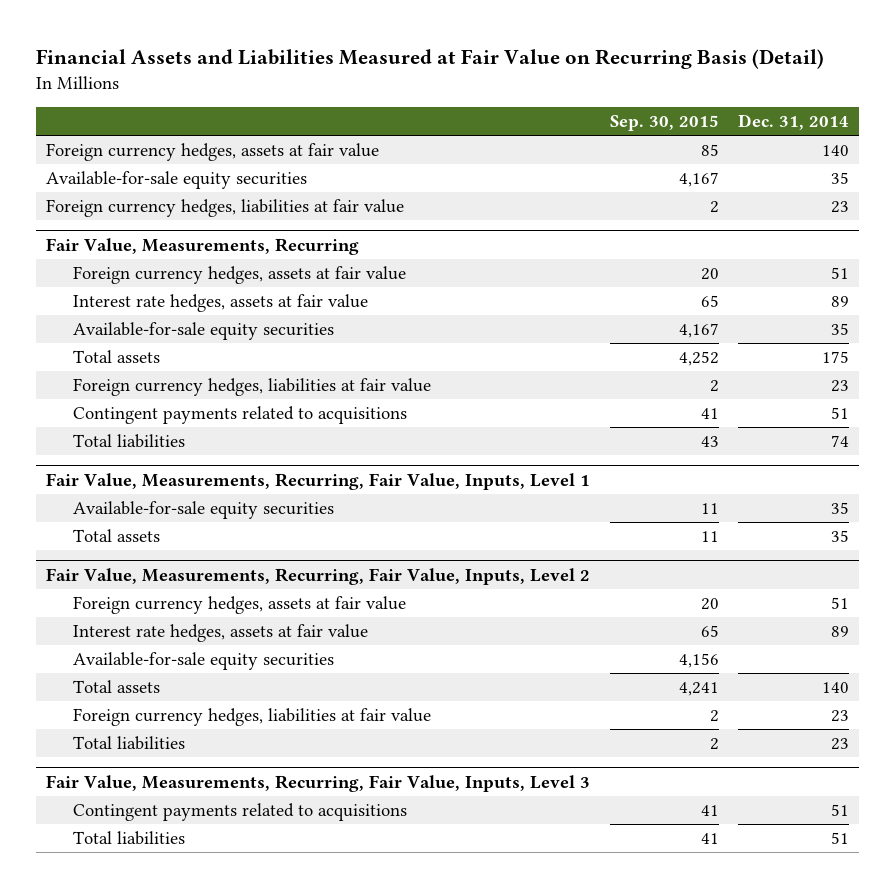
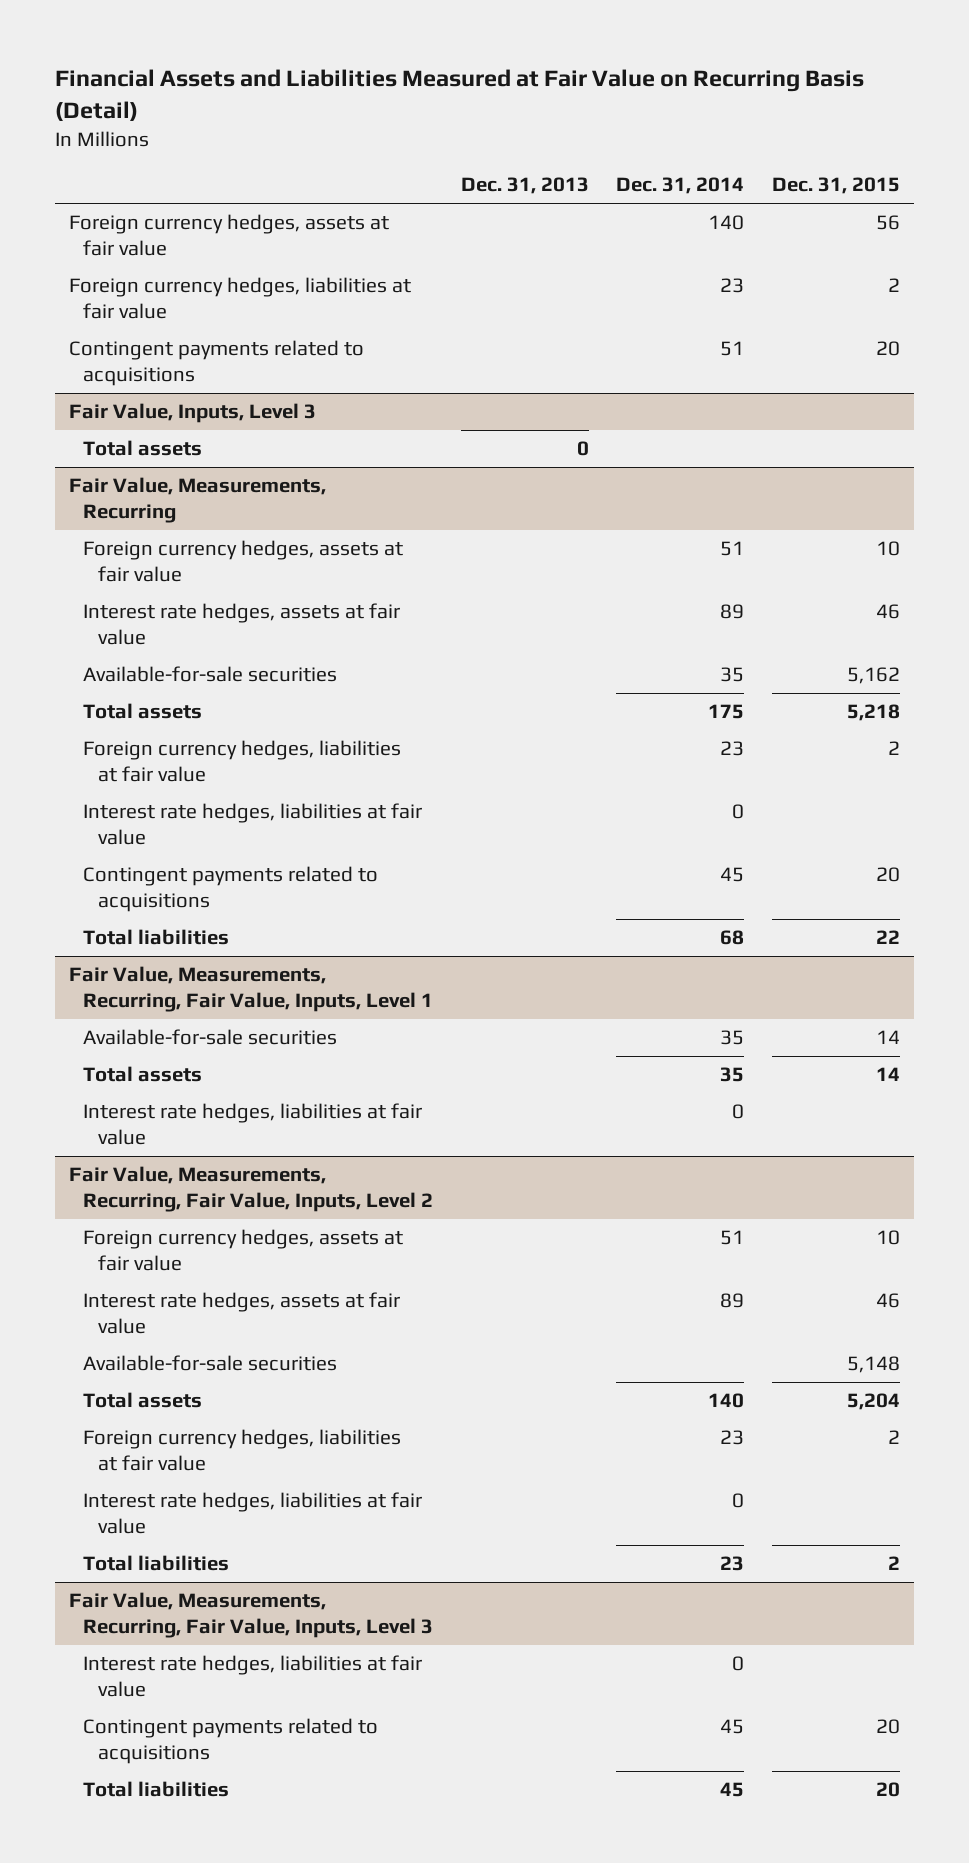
[609,115,719,132] Sep. 30, 2015 -> none
none -> [460,177,589,195] Dec. 31, 2013
none -> [772,177,901,195] Dec. 31, 2015
[45,170,307,189] Available-for-sale equity securities -> none
none -> [68,340,364,386] Contingent payments related to acquisitions
none -> [68,403,316,424] Fair Value, Inputs, Level 3
none -> [83,440,203,457] Total assets
[72,321,334,340] Available-for-sale equity securities -> [83,666,338,683] Available-for-sale securities
none -> [83,803,423,845] Interest rate hedges, liabilities at fair value
[831,406,850,419] 51 -> [720,867,745,883] 45
[831,434,850,447] 74 -> [720,930,745,946] 68
[72,500,334,519] Available-for-sale equity securities -> [83,1029,338,1046] Available-for-sale securities
none -> [83,1103,423,1145] Interest rate hedges, liabilities at fair value
[72,651,334,670] Available-for-sale equity securities -> [83,1355,338,1372] Available-for-sale securities
none -> [83,1492,423,1534] Interest rate hedges, liabilities at fair value
none -> [83,1655,423,1697] Interest rate hedges, liabilities at fair value
[831,803,850,816] 51 -> [720,1719,745,1735] 45
[831,831,850,844] 51 -> [720,1782,745,1798] 45

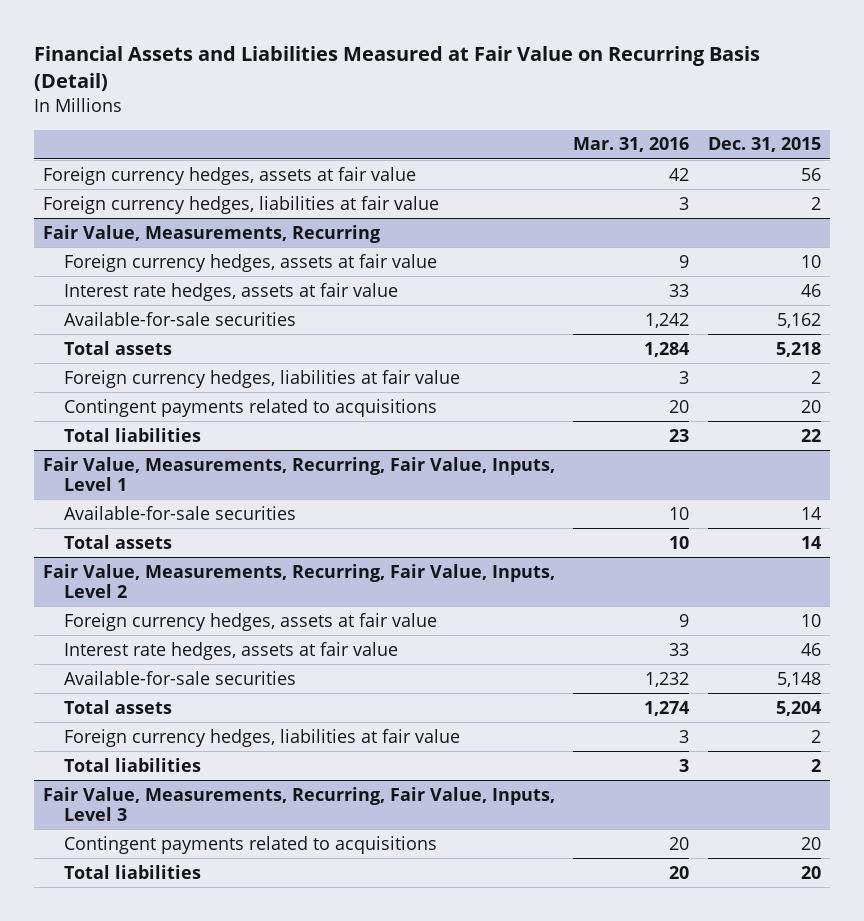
[460,177,589,195] Dec. 31, 2013 -> none
[616,177,745,195] Dec. 31, 2014 -> none
none -> [573,137,690,153] Mar. 31, 2016
[68,340,364,386] Contingent payments related to acquisitions -> none
[68,403,316,424] Fair Value, Inputs, Level 3 -> none
[83,440,203,457] Total assets -> none
[83,803,423,845] Interest rate hedges, liabilities at fair value -> none
[83,1103,423,1145] Interest rate hedges, liabilities at fair value -> none
[83,1492,423,1534] Interest rate hedges, liabilities at fair value -> none
[83,1655,423,1697] Interest rate hedges, liabilities at fair value -> none

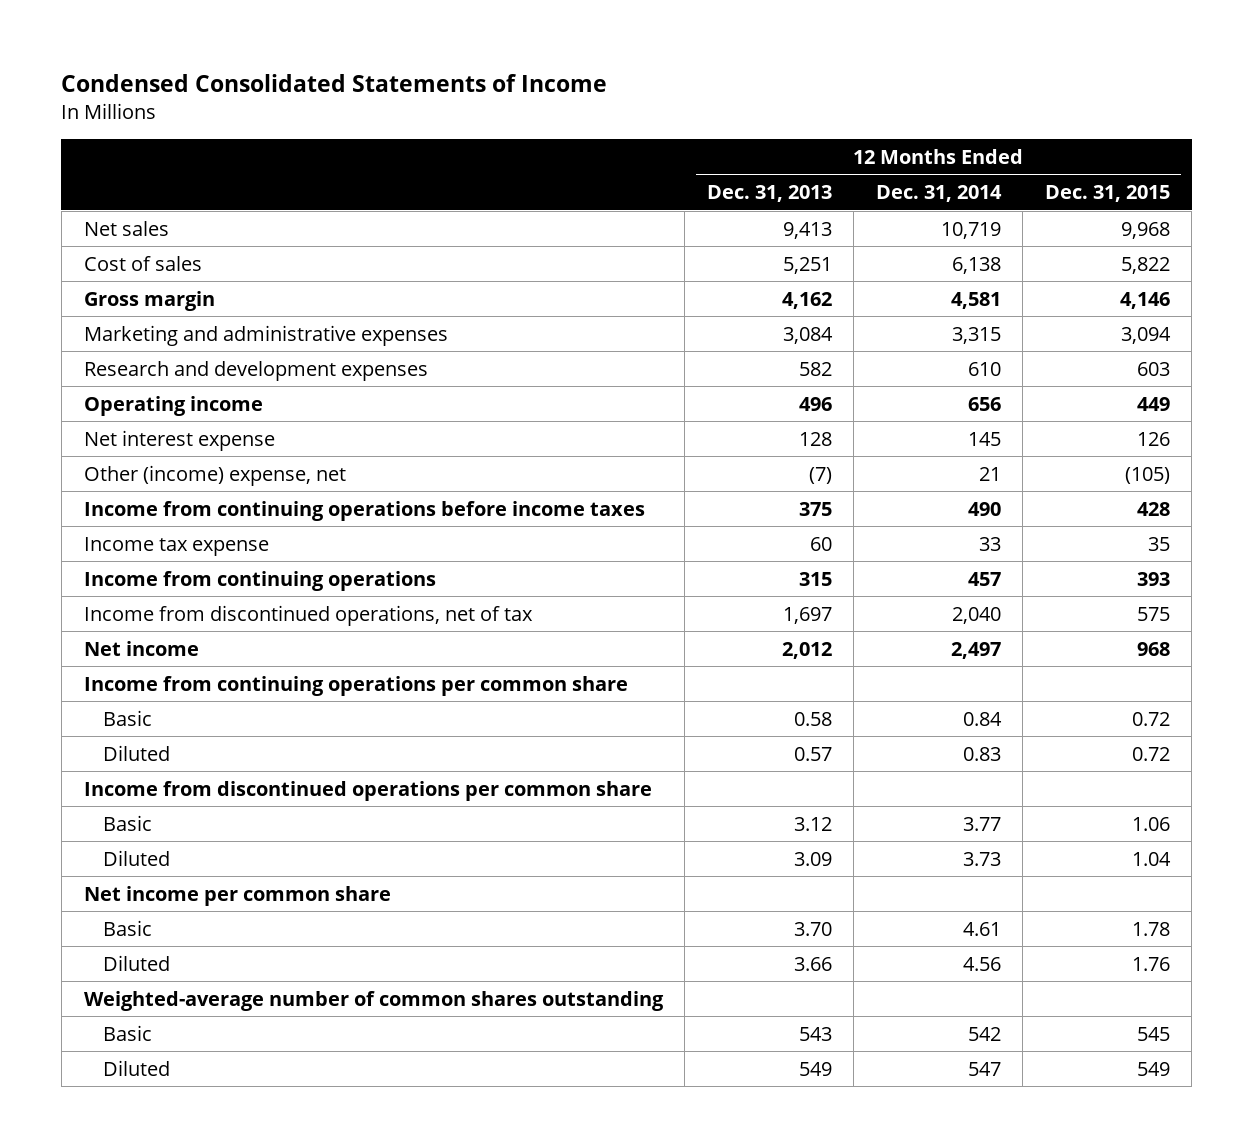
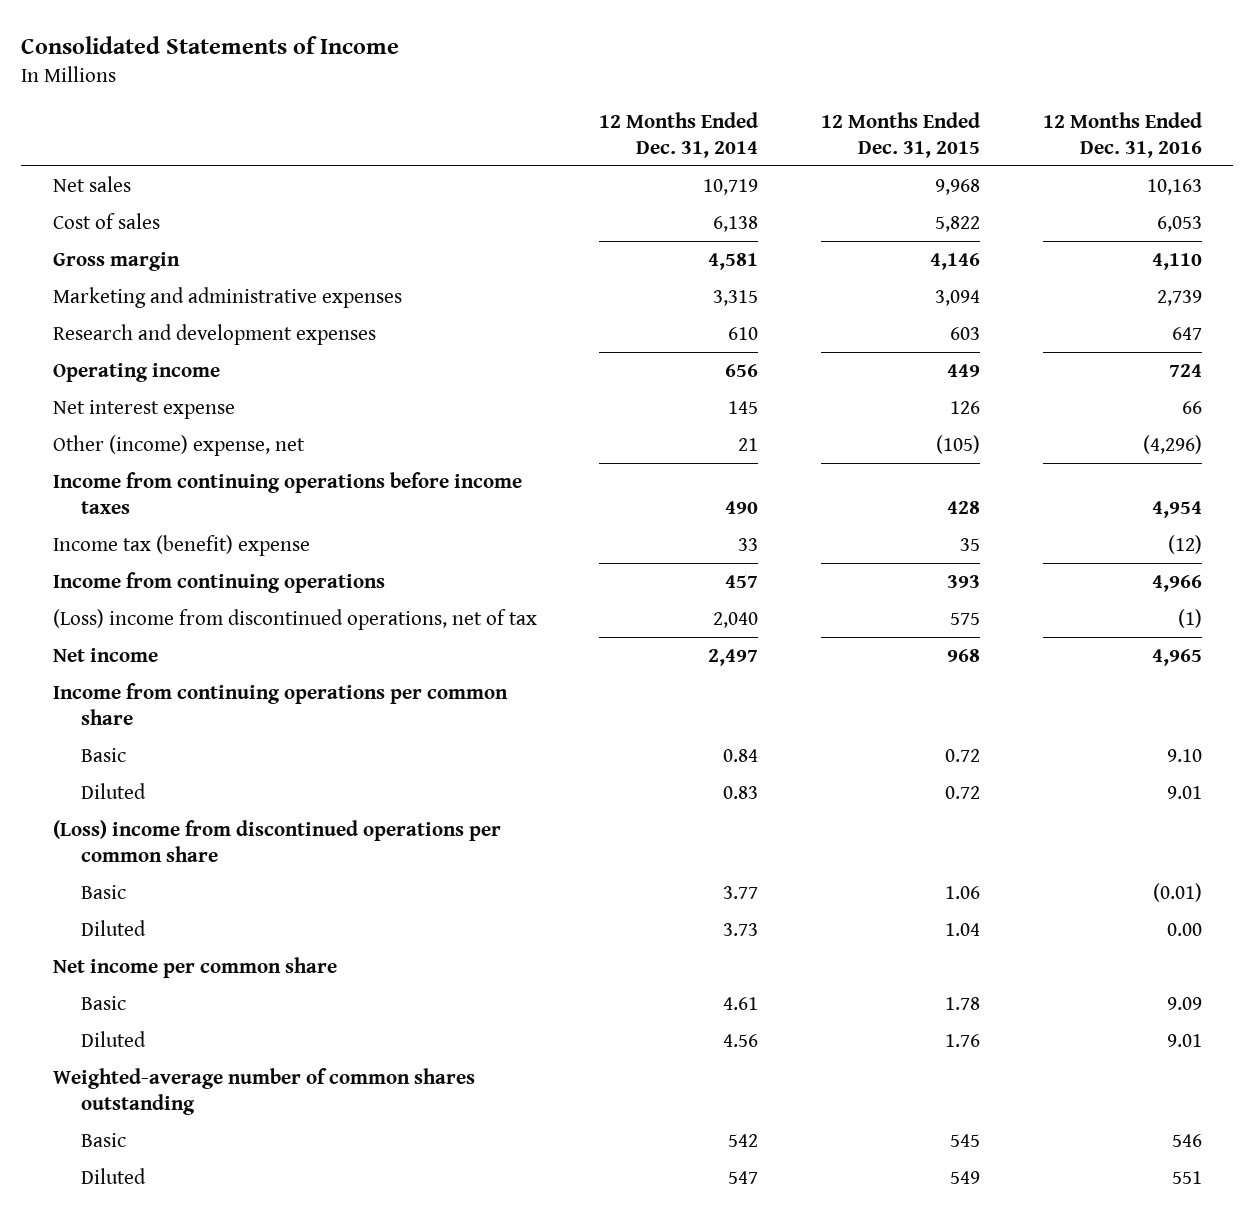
[61,74,608,93] Condensed Consolidated Statements of Income -> [21,35,400,54] Consolidated Statements of Income
[706,185,832,203] Dec. 31, 2013 -> none
none -> [1042,111,1202,159] 12 Months Ended Dec. 31, 2016
[83,536,269,556] Income tax expense -> [52,534,310,556] Income tax (benefit) expense
[83,604,533,626] Income from discontinued operations, net of tax -> [52,608,537,630] (Loss) income from discontinued operations, net of tax
[83,780,652,801] Income from discontinued operations per common share -> [52,819,501,863] (Loss) income from discontinued operations per common share

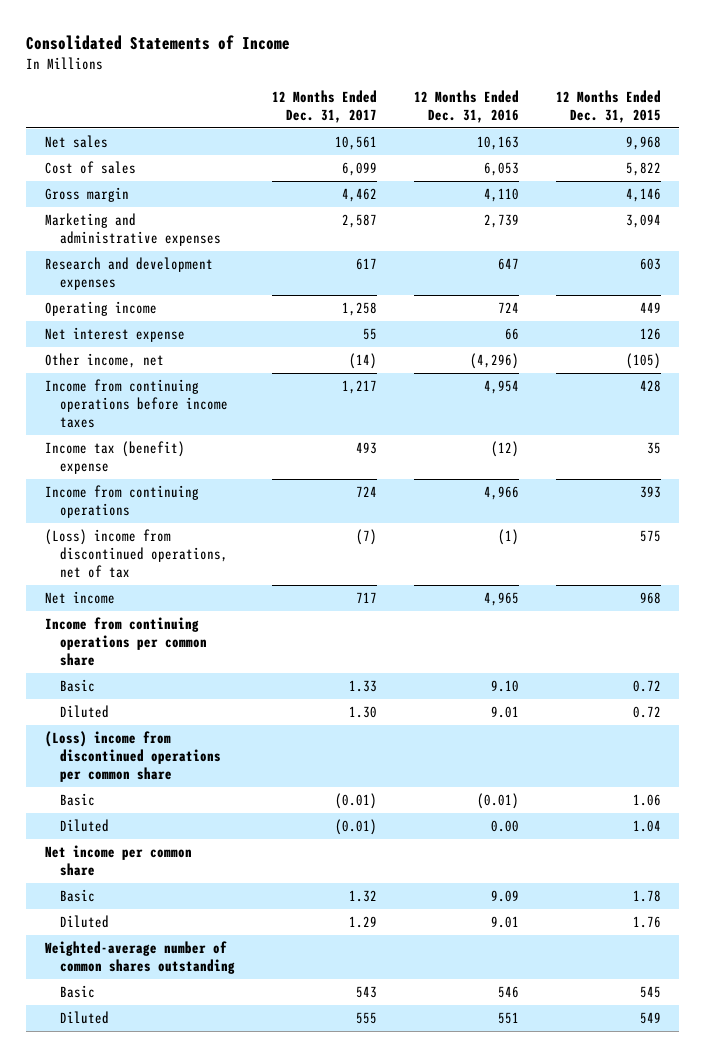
[599,111,759,159] 12 Months Ended Dec. 31, 2014 -> none
none -> [271,89,377,124] 12 Months Ended Dec. 31, 2017
[52,434,305,456] Other (income) expense, net -> [44,352,164,368] Other income, net

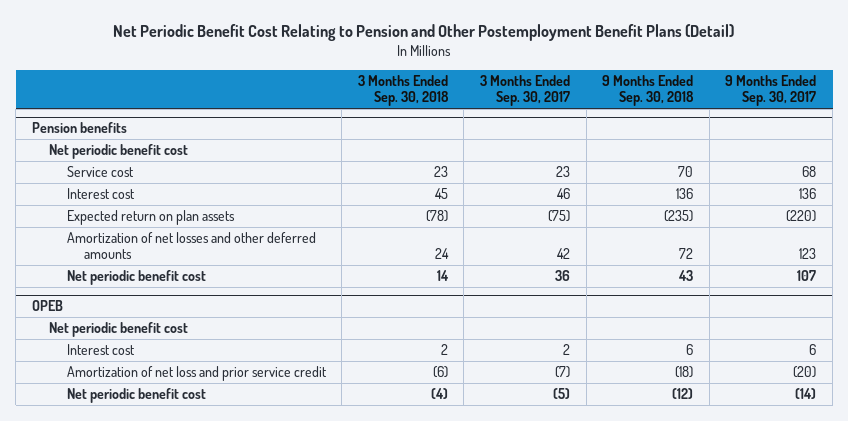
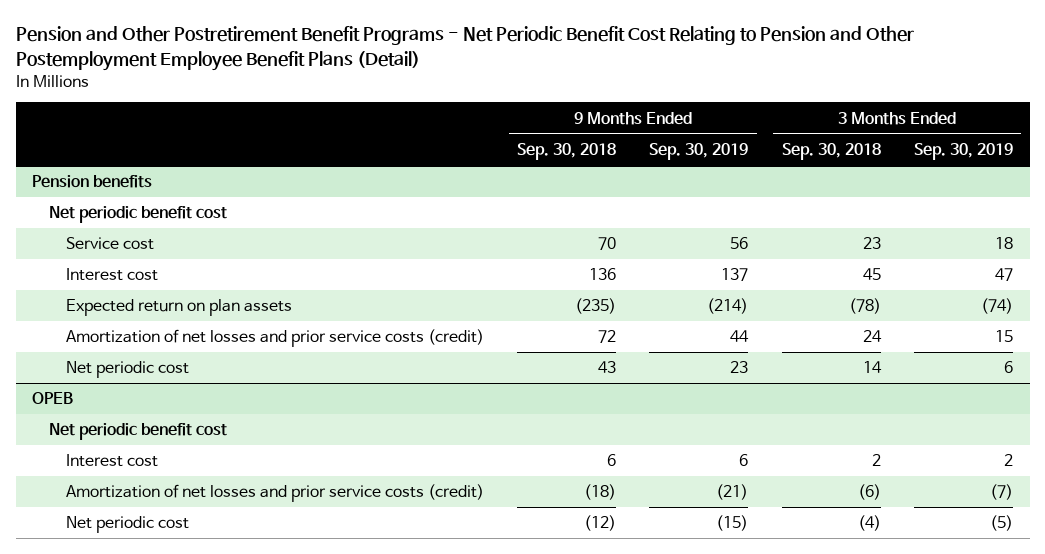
[113,24,735,42] Net Periodic Benefit Cost Relating to Pension and Other Postemployment Benefit Plans (Detail) -> [15,26,914,72] Pension and Other Postretirement Benefit Programs - Net Periodic Benefit Cost Relating to Pension and Other Postemployment Employee Benefit Plans (Detail)
[480,75,571,107] 3 Months Ended Sep. 30, 2017 -> none
[725,75,817,107] 9 Months Ended Sep. 30, 2017 -> none
none -> [649,143,749,161] Sep. 30, 2019
none -> [913,143,1013,161] Sep. 30, 2019
[66,232,316,260] Amortization of net losses and other deferred amounts -> [65,329,484,348] Amortization of net losses and prior service costs (credit)
[66,270,206,286] Net periodic benefit cost -> [65,361,189,379] Net periodic cost
[66,366,327,382] Amortization of net loss and prior service credit -> [65,484,484,503] Amortization of net losses and prior service costs (credit)
[66,388,206,404] Net periodic benefit cost -> [65,516,189,534] Net periodic cost

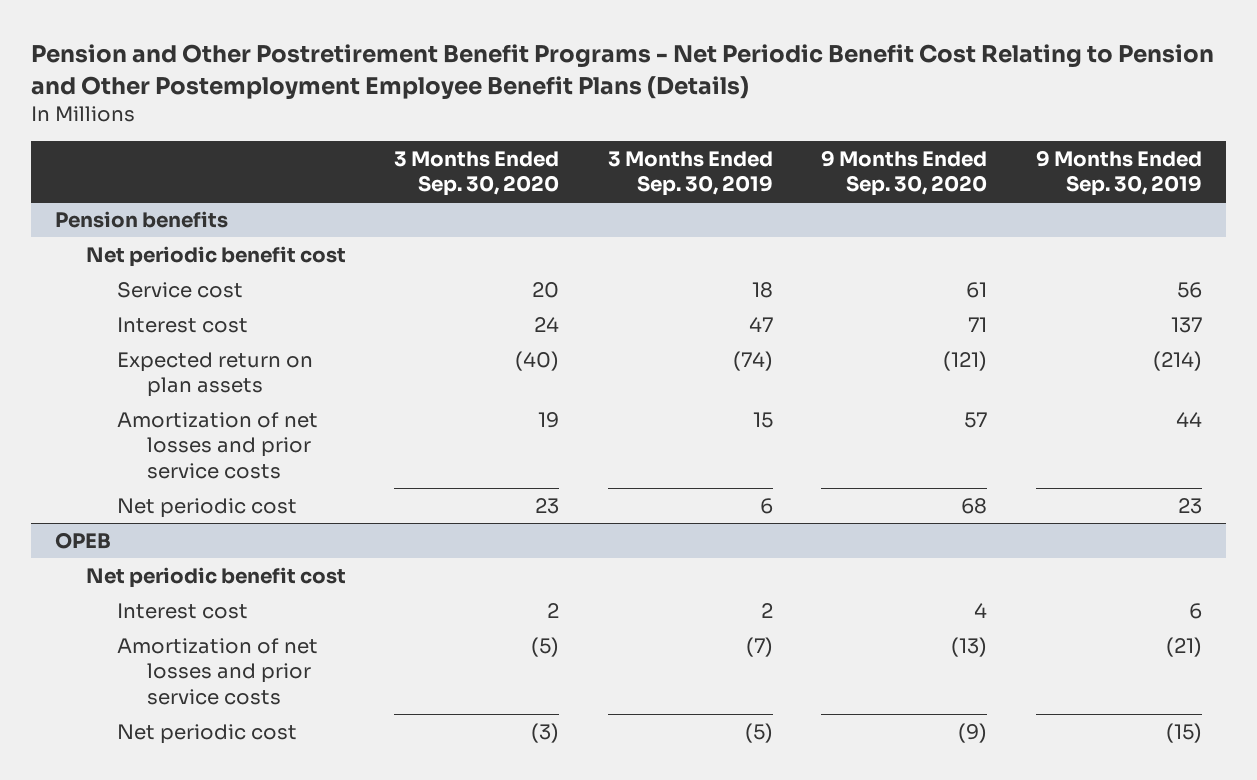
[15,26,914,72] Pension and Other Postretirement Benefit Programs - Net Periodic Benefit Cost Relating to Pension and Other Postemployment Employee Benefit Plans (Detail) -> [31,44,1215,99] Pension and Other Postretirement Benefit Programs - Net Periodic Benefit Cost Relating to Pension and Other Postemployment Employee Benefit Plans (Details)
[517,143,617,161] Sep. 30, 2018 -> none
[781,143,881,161] Sep. 30, 2018 -> none
none -> [394,150,560,197] 3 Months Ended Sep. 30, 2020
none -> [821,149,988,197] 9 Months Ended Sep. 30, 2020
[65,329,484,348] Amortization of net losses and prior service costs (credit) -> [116,411,318,479] Amortization of net losses and prior service costs
[65,484,484,503] Amortization of net losses and prior service costs (credit) -> [116,637,318,705] Amortization of net losses and prior service costs

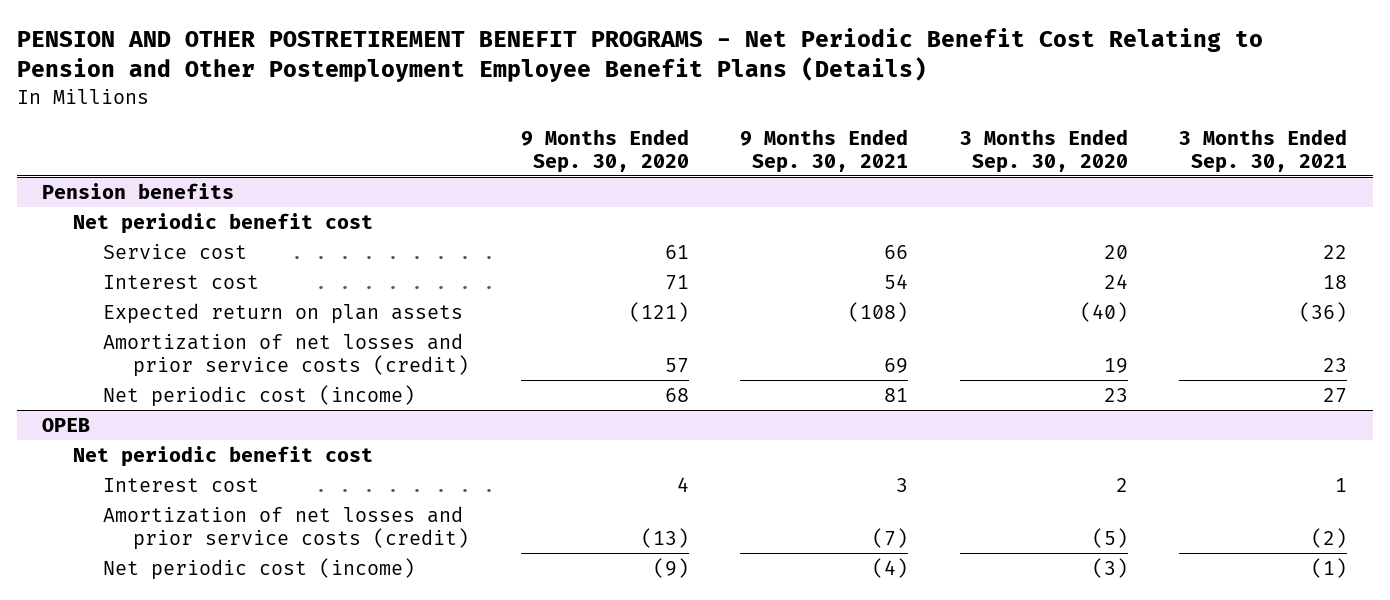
[31,44,1215,99] Pension and Other Postretirement Benefit Programs - Net Periodic Benefit Cost Relating to Pension and Other Postemployment Employee Benefit Plans (Details) -> [16,27,1263,83] PENSION AND OTHER POSTRETIREMENT BENEFIT PROGRAMS - Net Periodic Benefit Cost Relating to Pension and Other Postemployment Employee Benefit Plans (Details)
[607,150,773,197] 3 Months Ended Sep. 30, 2019 -> none
[1035,149,1202,197] 9 Months Ended Sep. 30, 2019 -> none
none -> [740,129,909,173] 9 Months Ended Sep. 30, 2021
none -> [1179,129,1348,173] 3 Months Ended Sep. 30, 2021
[116,411,318,479] Amortization of net losses and prior service costs -> [102,332,470,377] Amortization of net losses and prior service costs (credit)
[116,497,297,518] Net periodic cost -> [102,384,415,407] Net periodic cost (income)
[116,637,318,705] Amortization of net losses and prior service costs -> [102,505,470,550] Amortization of net losses and prior service costs (credit)
[116,723,297,744] Net periodic cost -> [102,557,415,580] Net periodic cost (income)

